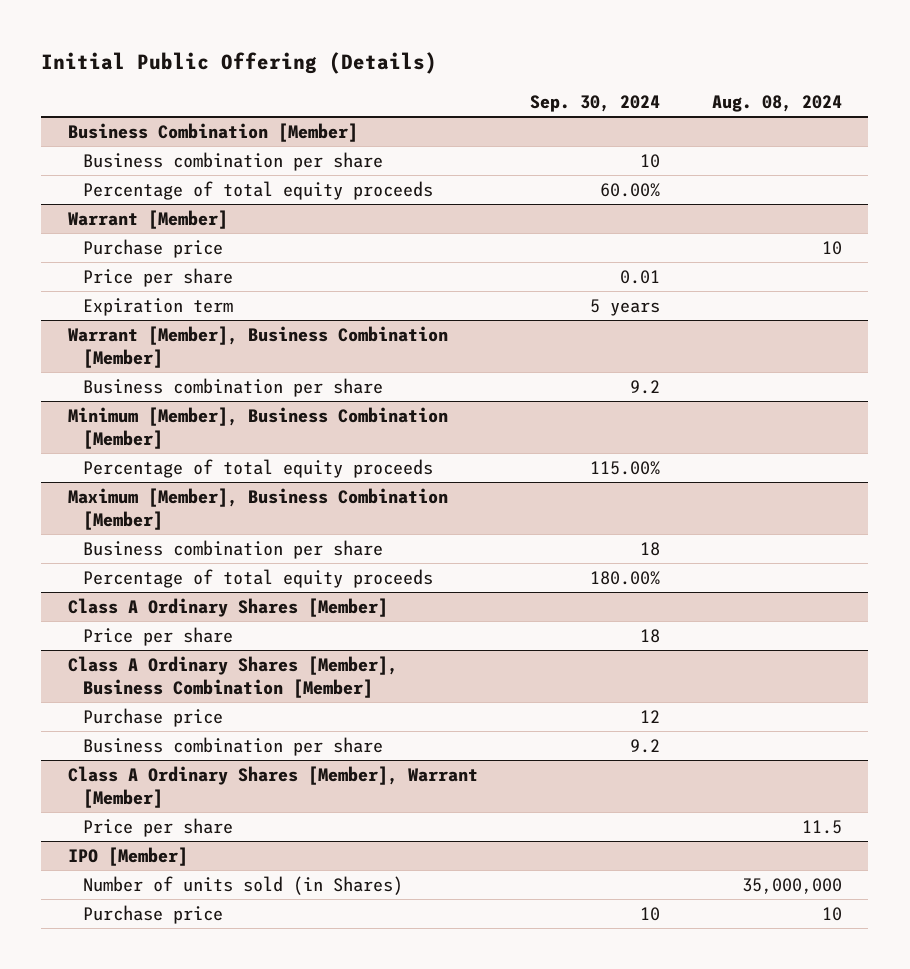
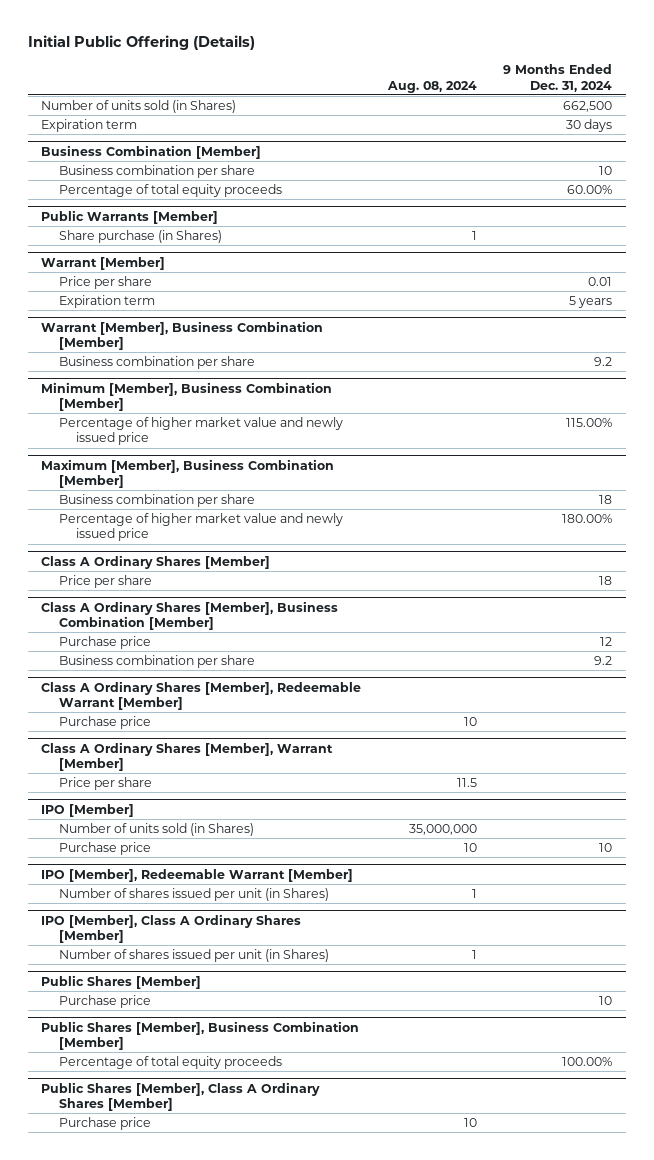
[529,94,660,112] Sep. 30, 2024 -> none
none -> [503,64,613,92] 9 Months Ended Dec. 31, 2024
none -> [41,100,237,114] Number of units sold (in Shares)
none -> [41,119,138,133] Expiration term
none -> [41,209,219,224] Public Warrants [Member]
none -> [58,230,222,244] Share purchase (in Shares)
[83,238,224,258] Purchase price -> none
[83,458,434,478] Percentage of total equity proceeds -> none
none -> [58,417,343,446] Percentage of higher market value and newly issued price
[83,568,434,588] Percentage of total equity proceeds -> none
none -> [58,513,343,542] Percentage of higher market value and newly issued price
none -> [41,680,362,711] Class A Ordinary Shares [Member], Redeemable Warrant [Member]
none -> [58,716,151,730] Purchase price
none -> [41,868,354,882] IPO [Member], Redeemable Warrant [Member]
none -> [58,888,329,902] Number of shares issued per unit (in Shares)
none -> [41,913,302,944] IPO [Member], Class A Ordinary Shares [Member]
none -> [58,949,329,963] Number of shares issued per unit (in Shares)
none -> [41,974,202,989] Public Shares [Member]
none -> [58,995,151,1009] Purchase price
none -> [41,1020,360,1051] Public Shares [Member], Business Combination [Member]
none -> [58,1056,282,1070] Percentage of total equity proceeds
none -> [41,1081,321,1112] Public Shares [Member], Class A Ordinary Shares [Member]
none -> [58,1117,151,1131] Purchase price

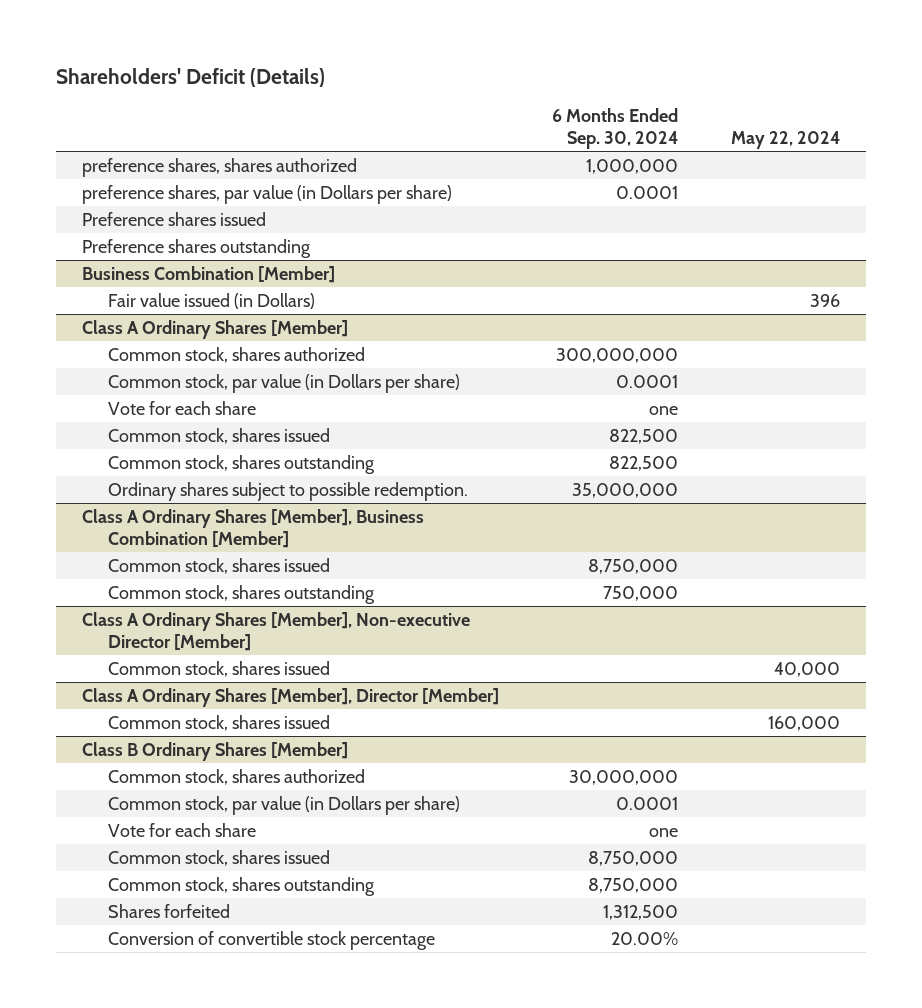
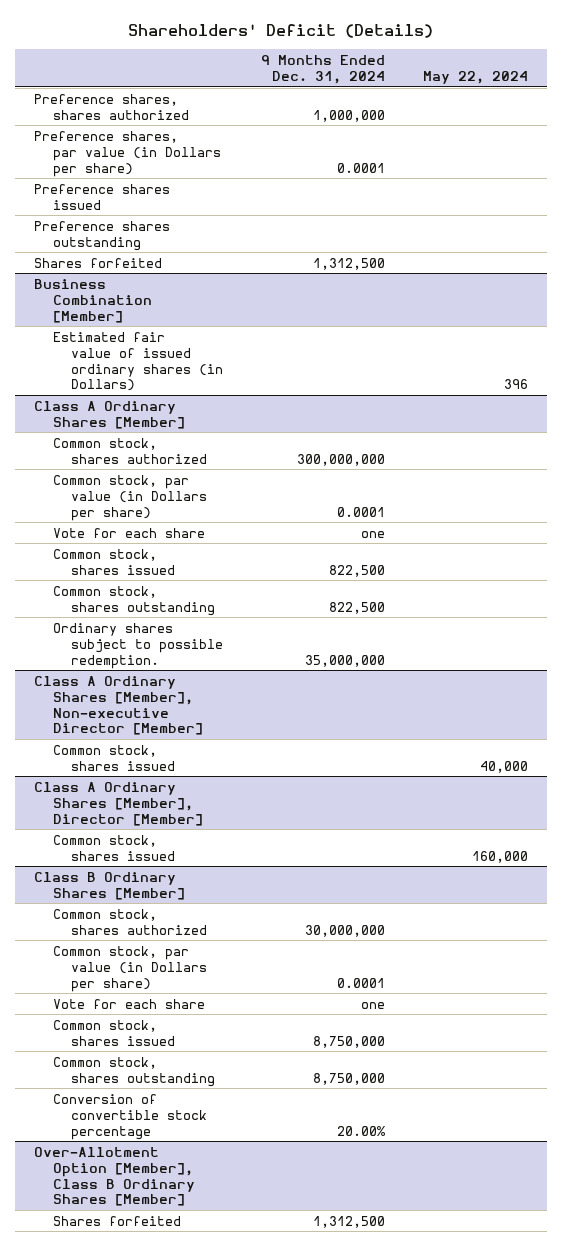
[552,108,679,149] 6 Months Ended Sep. 30, 2024 -> none
none -> [260,54,385,84] 9 Months Ended Dec. 31, 2024
[82,157,358,177] preference shares, shares authorized -> [34,93,189,120] Preference shares, shares authorized
[82,184,453,204] preference shares, par value (in Dollars per share) -> [34,130,221,177] Preference shares, par value (in Dollars per share)
none -> [34,257,163,268] Shares forfeited
[108,292,316,309] Fair value issued (in Dollars) -> [52,331,223,392] Estimated fair value of issued ordinary shares (in Dollars)
[82,508,425,548] Class A Ordinary Shares [Member], Business Combination [Member] -> none
[108,557,331,574] Common stock, shares issued -> none
[108,584,376,604] Common stock, shares outstanding -> none
[108,903,231,918] Shares forfeited -> none
none -> [34,1146,195,1207] Over-Allotment Option [Member], Class B Ordinary Shares [Member]
none -> [52,1215,181,1226] Shares forfeited

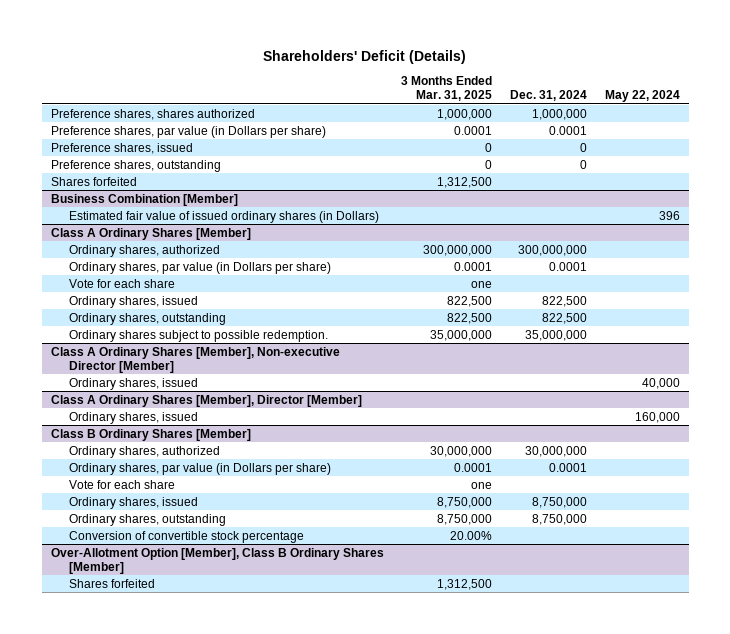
[260,54,385,84] 9 Months Ended Dec. 31, 2024 -> none
none -> [401,76,493,102] 3 Months Ended Mar. 31, 2025
none -> [510,90,588,102] Dec. 31, 2024
[34,183,171,210] Preference shares issued -> [50,142,193,154] Preference shares, issued
[34,220,171,251] Preference shares outstanding -> [50,159,221,172] Preference shares, outstanding
[52,437,207,464] Common stock, shares authorized -> [68,244,220,257] Ordinary shares, authorized
[52,474,207,521] Common stock, par value (in Dollars per share) -> [68,261,331,274] Ordinary shares, par value (in Dollars per share)
[52,548,175,575] Common stock, shares issued -> [68,295,198,308] Ordinary shares, issued
[52,585,215,616] Common stock, shares outstanding -> [68,312,226,325] Ordinary shares, outstanding
[52,744,175,771] Common stock, shares issued -> [68,377,198,390] Ordinary shares, issued
[52,834,175,861] Common stock, shares issued -> [68,411,198,424] Ordinary shares, issued
[52,908,207,935] Common stock, shares authorized -> [68,445,220,458] Ordinary shares, authorized
[52,945,207,992] Common stock, par value (in Dollars per share) -> [68,462,331,475] Ordinary shares, par value (in Dollars per share)
[52,1019,175,1046] Common stock, shares issued -> [68,496,198,509] Ordinary shares, issued
[52,1056,215,1087] Common stock, shares outstanding -> [68,513,226,526] Ordinary shares, outstanding

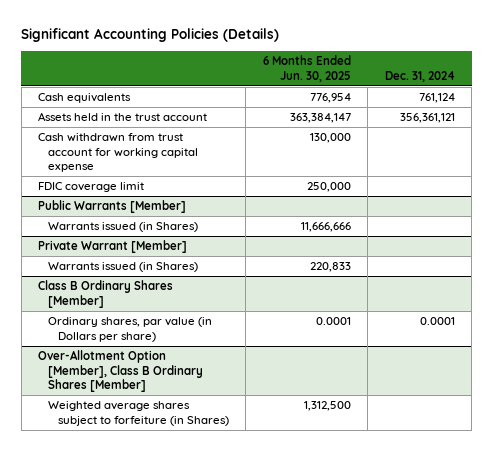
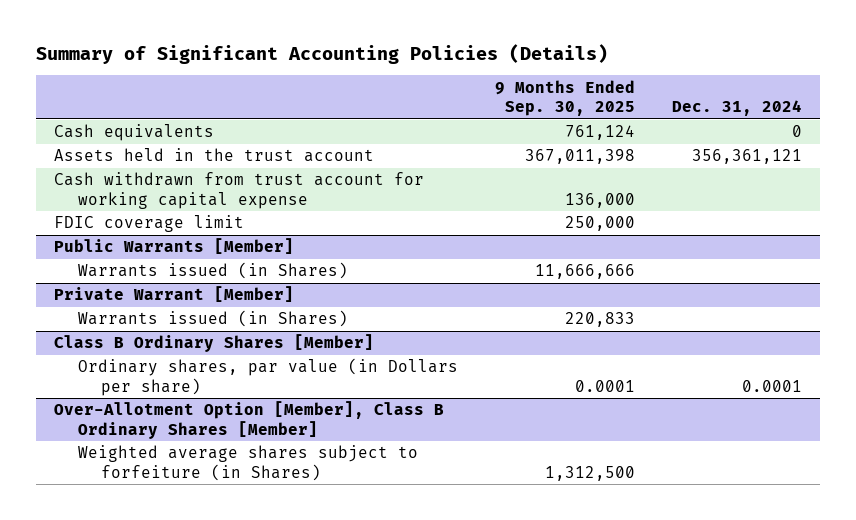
[21,28,280,43] Significant Accounting Policies (Details) -> [35,43,608,64] Summary of Significant Accounting Policies (Details)
[262,55,351,82] 6 Months Ended Jun. 30, 2025 -> none
none -> [494,79,635,117] 9 Months Ended Sep. 30, 2025
[418,93,455,104] 761,124 -> [791,125,802,138] 0

